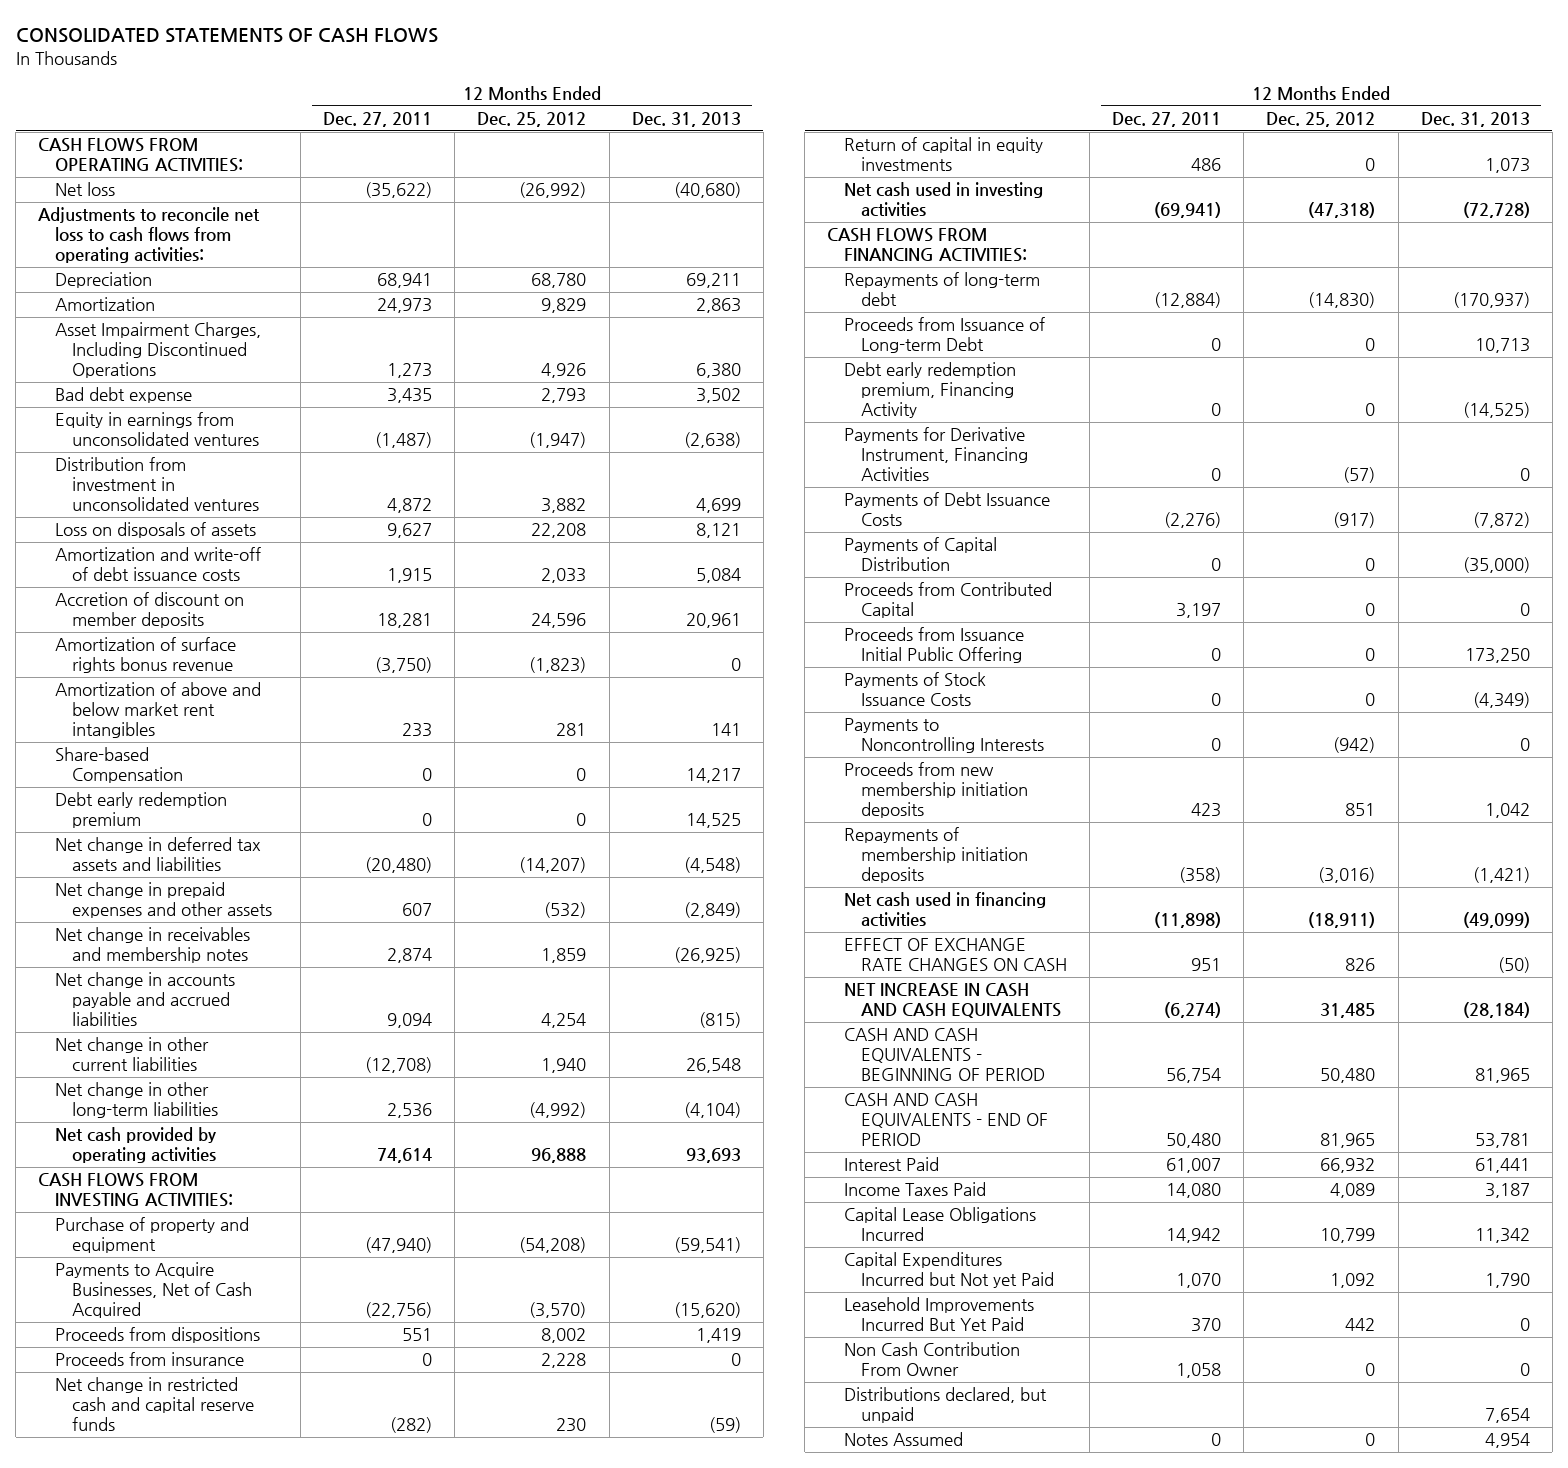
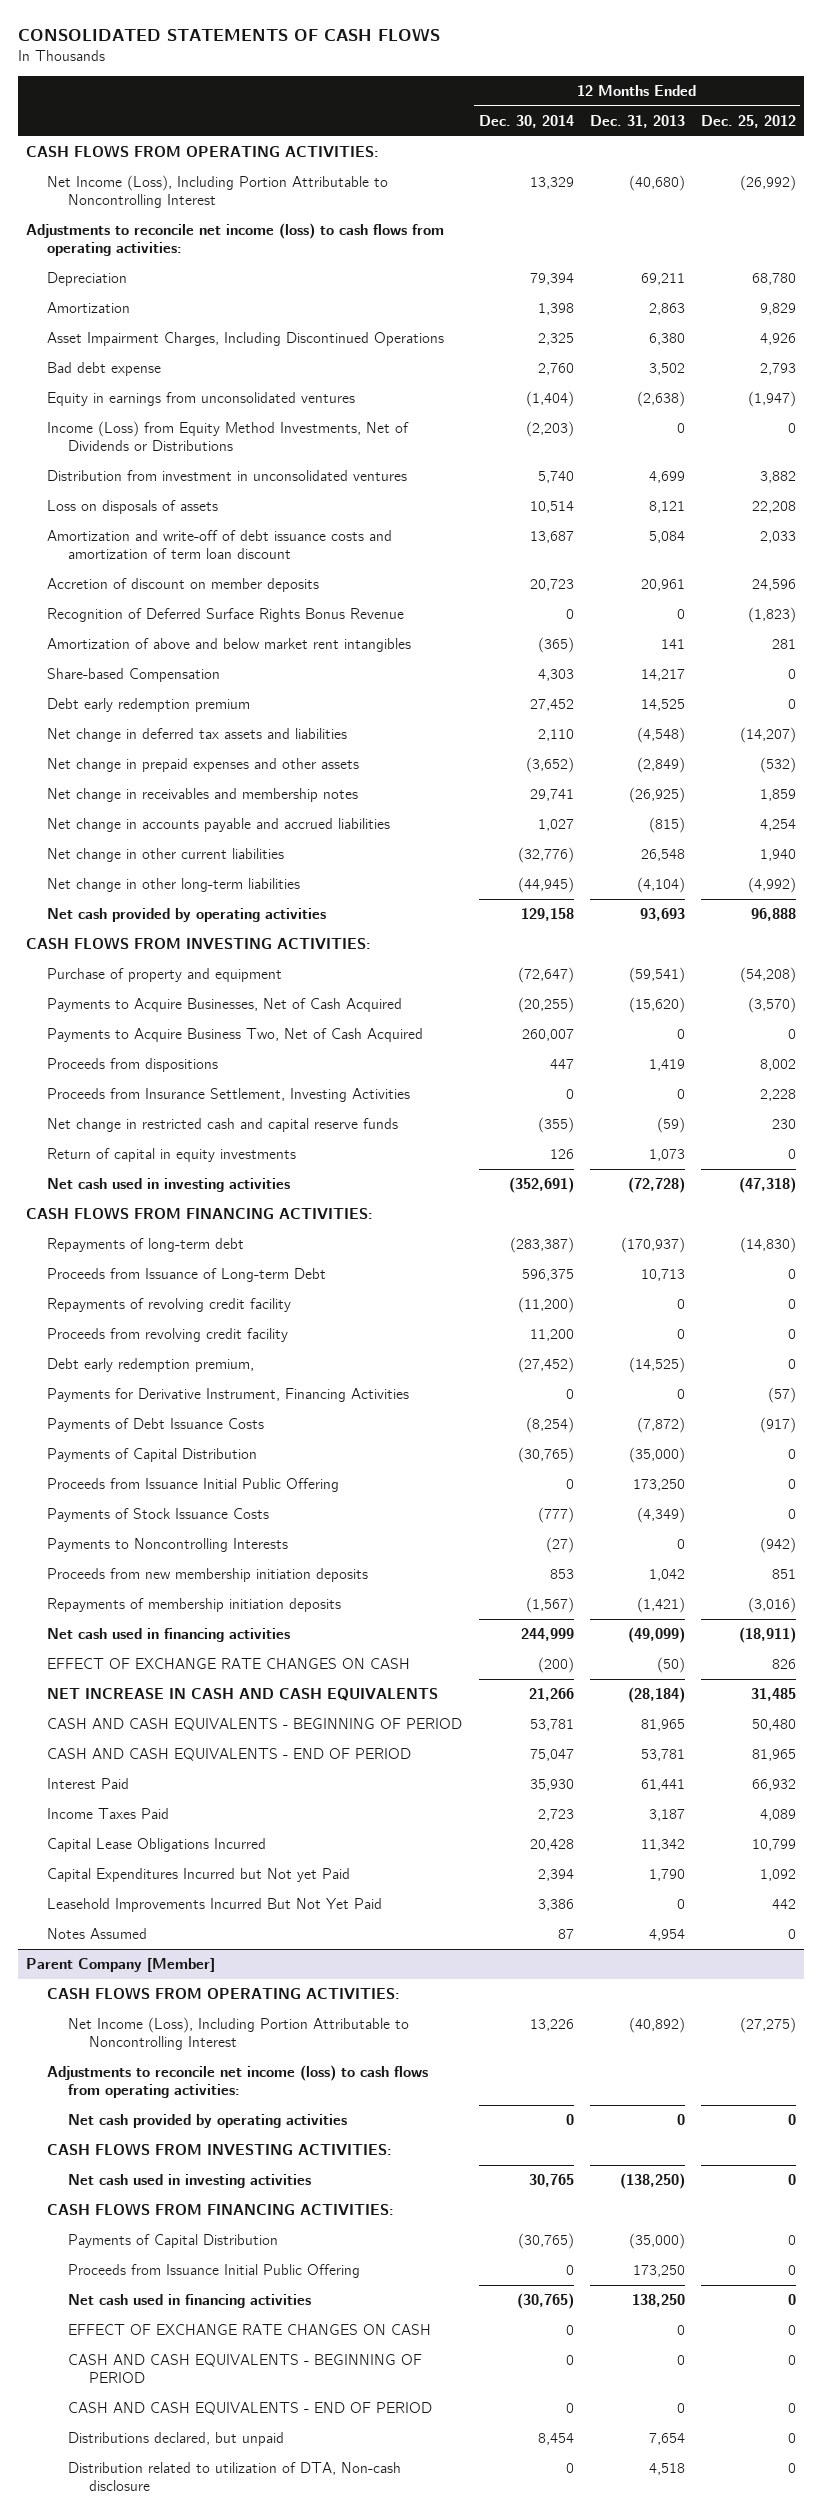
[323,112,433,128] Dec. 27, 2011 -> none
none -> [478,114,574,128] Dec. 30, 2014
[55,182,116,197] Net loss -> [47,174,389,209] Net Income (Loss), Including Portion Attributable to Noncontrolling Interest
[38,207,261,264] Adjustments to reconcile net loss to cash flows from operating activities: -> [26,222,445,257] Adjustments to reconcile net income (loss) to cash flows from operating activities:
none -> [47,420,410,452] Income (Loss) from Equity Method Investments, Net of Dividends or Distributions
[55,547,262,582] Amortization and write-off of debt issuance costs -> [47,529,393,560] Amortization and write-off of debt issuance costs and amortization of term loan discount
[55,637,237,674] Amortization of surface rights bonus revenue -> [47,607,405,622] Recognition of Deferred Surface Rights Bonus Revenue
none -> [47,1027,424,1042] Payments to Acquire Business Two, Net of Cash Acquired
[55,1352,245,1367] Proceeds from insurance -> [47,1087,411,1102] Proceeds from Insurance Settlement, Investing Activities
none -> [47,1297,292,1312] Repayments of revolving credit facility
none -> [47,1327,289,1342] Proceeds from revolving credit facility
[844,362,1017,419] Debt early redemption premium, Financing Activity -> [47,1357,255,1372] Debt early redemption premium,
[844,582,1053,619] Proceeds from Contributed Capital -> none
[844,1342,1021,1377] Non Cash Contribution From Owner -> none
[844,1387,1048,1424] Distributions declared, but unpaid -> none
[844,1297,1035,1332] Leasehold Improvements Incurred But Yet Paid -> [47,1897,383,1912] Leasehold Improvements Incurred But Not Yet Paid
none -> [26,1957,216,1972] Parent Company [Member]
none -> [47,1986,401,1999] CASH FLOWS FROM OPERATING ACTIVITIES:
none -> [68,2016,410,2051] Net Income (Loss), Including Portion Attributable to Noncontrolling Interest
none -> [47,2064,429,2099] Adjustments to reconcile net income (loss) to cash flows from operating activities:
none -> [68,2113,348,2128] Net cash provided by operating activities
none -> [47,2142,393,2155] CASH FLOWS FROM INVESTING ACTIVITIES:
none -> [68,2173,312,2188] Net cash used in investing activities
none -> [47,2202,395,2215] CASH FLOWS FROM FINANCING ACTIVITIES:
none -> [68,2233,279,2248] Payments of Capital Distribution
none -> [68,2263,361,2278] Proceeds from Issuance Initial Public Offering
none -> [68,2293,312,2308] Net cash used in financing activities
none -> [68,2323,432,2335] EFFECT OF EXCHANGE RATE CHANGES ON CASH
none -> [68,2353,423,2384] CASH AND CASH EQUIVALENTS - BEGINNING OF PERIOD
none -> [68,2401,433,2415] CASH AND CASH EQUIVALENTS - END OF PERIOD
none -> [68,2431,285,2446] Distributions declared, but unpaid
none -> [68,2461,402,2492] Distribution related to utilization of DTA, Non-cash disclosure

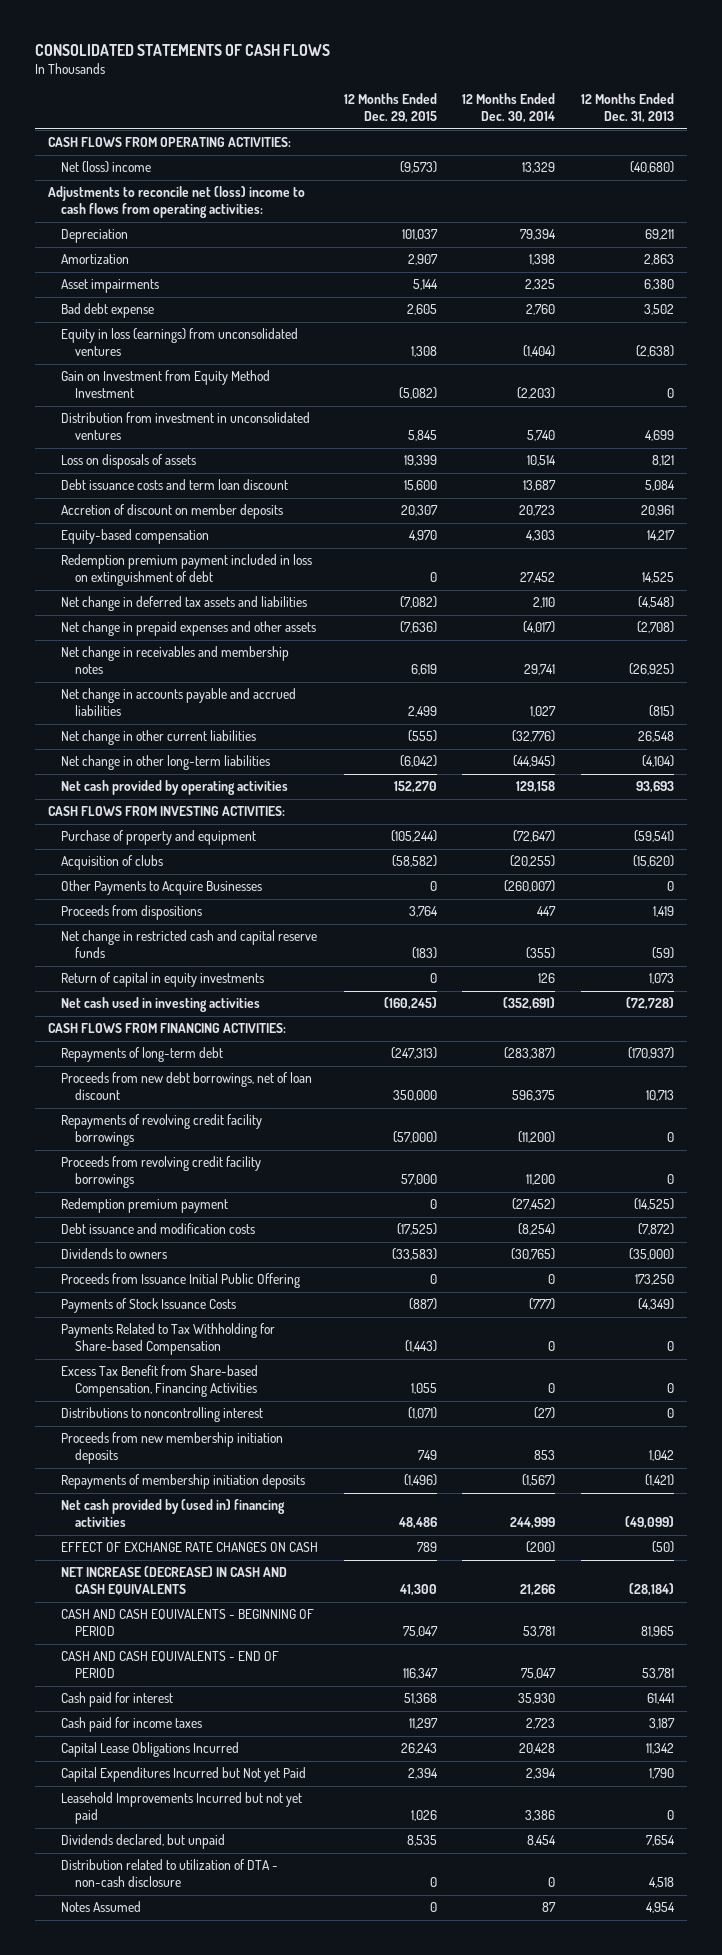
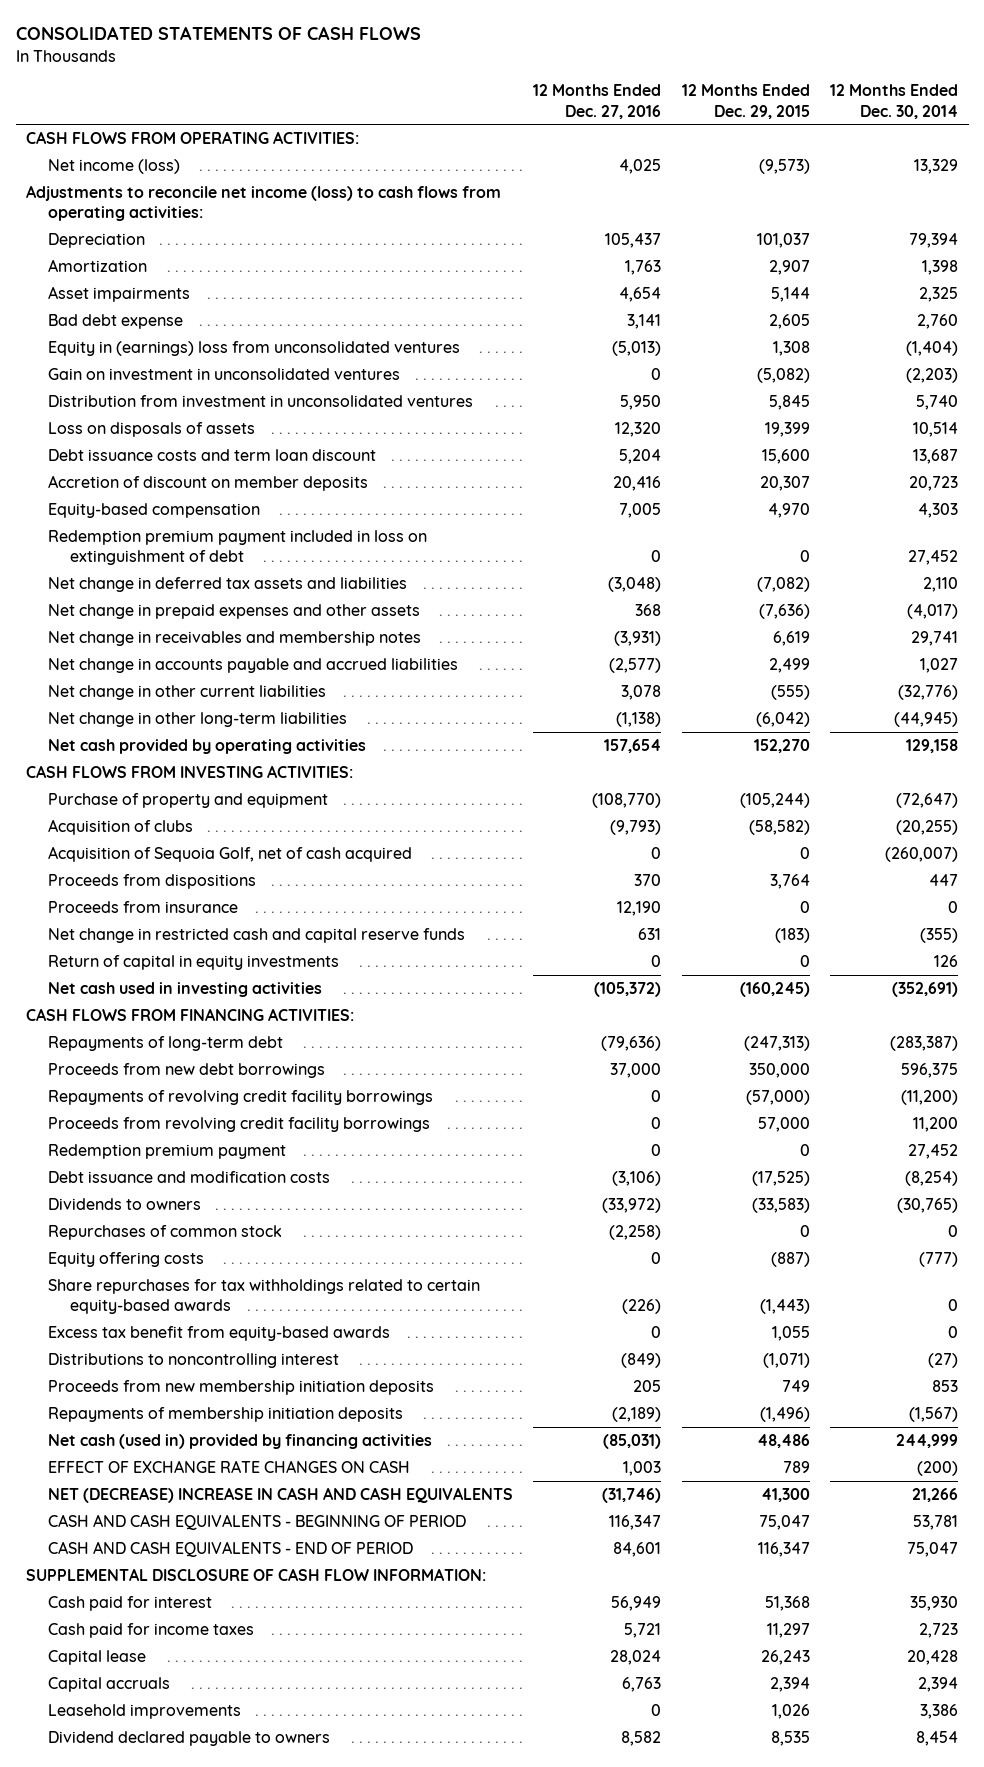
[580,93,674,124] 12 Months Ended Dec. 31, 2013 -> none
none -> [533,84,662,119] 12 Months Ended Dec. 27, 2016
[61,161,152,174] Net (loss) income -> [47,158,180,174] Net income (loss)
[47,186,305,219] Adjustments to reconcile net (loss) income to cash flows from operating activities: -> [25,184,501,222] Adjustments to reconcile net income (loss) to cash flows from operating activities:
[61,328,299,357] Equity in loss (earnings) from unconsolidated ventures -> [47,340,460,356] Equity in (earnings) loss from unconsolidated ventures
[61,370,271,399] Gain on Investment from Equity Method Investment -> [47,367,400,380] Gain on investment in unconsolidated ventures
[61,880,263,896] Other Payments to Acquire Businesses -> [47,845,412,862] Acquisition of Sequoia Golf, net of cash acquired
none -> [47,900,238,913] Proceeds from insurance
[61,1072,313,1101] Proceeds from new debt borrowings, net of loan discount -> [47,1062,325,1078] Proceeds from new debt borrowings
[512,1198,556,1211] (27,452) -> [908,1143,959,1159] 27,452
[61,1273,301,1289] Proceeds from Issuance Initial Public Offering -> none
none -> [47,1224,282,1240] Repurchases of common stock
[61,1298,237,1314] Payments of Stock Issuance Costs -> [47,1251,204,1267] Equity offering costs
[61,1323,276,1356] Payments Related to Tax Withholding for Share-based Compensation -> [47,1278,480,1315] Share repurchases for tax withholdings related to certain equity-based awards
[61,1365,259,1398] Excess Tax Benefit from Share-based Compensation, Financing Activities -> [47,1325,390,1341] Excess tax benefit from equity-based awards
[61,1499,286,1528] Net cash provided by (used in) financing activities -> [47,1433,432,1449] Net cash (used in) provided by financing activities
[61,1566,288,1596] NET INCREASE (DECREASE) IN CASH AND CASH EQUIVALENTS -> [47,1486,513,1503] NET (DECREASE) INCREASE IN CASH AND CASH EQUIVALENTS
none -> [25,1567,486,1581] SUPPLEMENTAL DISCLOSURE OF CASH FLOW INFORMATION:
[61,1859,279,1888] Distribution related to utilization of DTA - non-cash disclosure -> none
[61,1901,142,1913] Notes Assumed -> none
[61,1742,240,1758] Capital Lease Obligations Incurred -> [47,1649,146,1665] Capital lease
[61,1767,307,1783] Capital Expenditures Incurred but Not yet Paid -> [47,1676,170,1692] Capital accruals
[61,1792,303,1825] Leasehold Improvements Incurred but not yet paid -> [47,1703,241,1719] Leasehold improvements
[61,1834,226,1850] Dividends declared, but unpaid -> [47,1730,330,1746] Dividend declared payable to owners

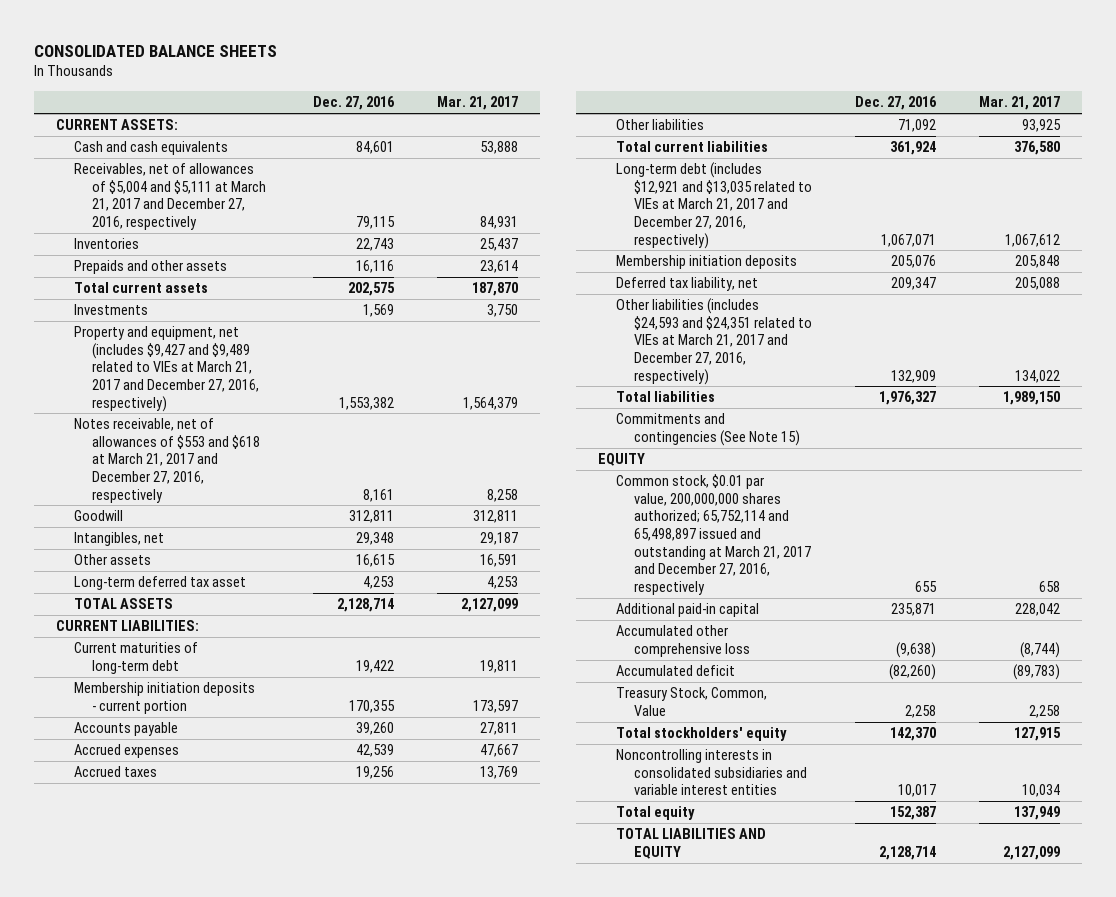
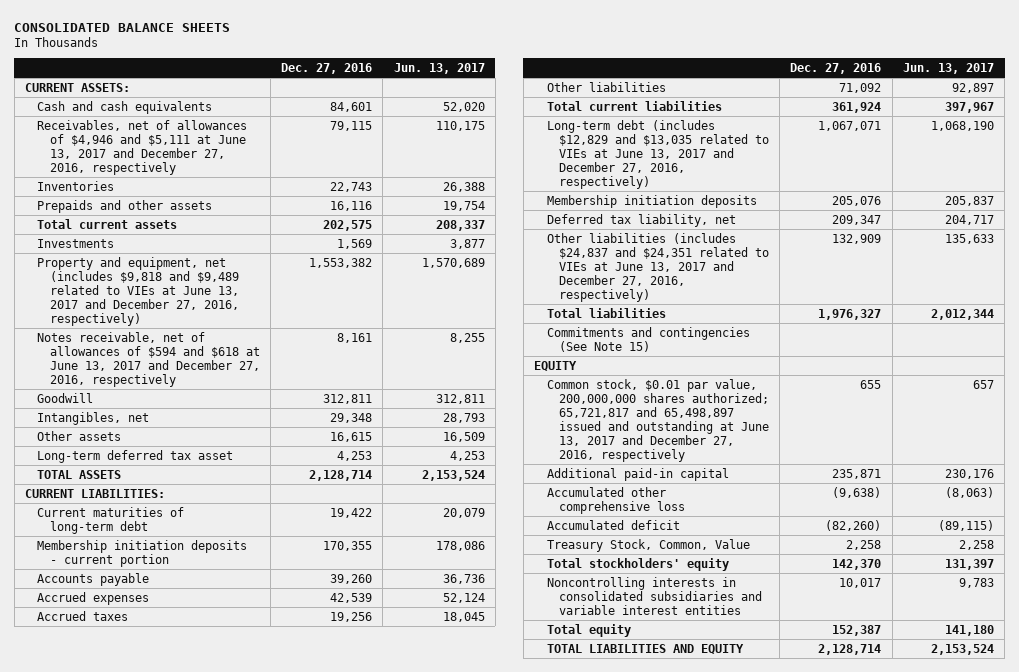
[436,96,518,111] Mar. 21, 2017 -> none
none -> [393,62,485,74] Jun. 13, 2017
[73,163,266,230] Receivables, net of allowances of $5,004 and $5,111 at March 21, 2017 and December 27, 2016, respectively -> [37,119,248,175] Receivables, net of allowances of $4,946 and $5,111 at June 13, 2017 and December 27, 2016, respectively
[73,326,259,412] Property and equipment, net (includes $9,427 and $9,489 related to VIEs at March 21, 2017 and December 27, 2016, respectively) -> [37,256,239,326] Property and equipment, net (includes $9,818 and $9,489 related to VIEs at June 13, 2017 and December 27, 2016, respectively)
[73,418,260,503] Notes receivable, net of allowances of $553 and $618 at March 21, 2017 and December 27, 2016, respectively -> [37,331,260,387] Notes receivable, net of allowances of $594 and $618 at June 13, 2017 and December 27, 2016, respectively
[615,162,812,249] Long-term debt (includes $12,921 and $13,035 related to VIEs at March 21, 2017 and December 27, 2016, respectively) -> [546,119,770,189] Long-term debt (includes $12,829 and $13,035 related to VIEs at June 13, 2017 and December 27, 2016, respectively)
[615,298,812,385] Other liabilities (includes $24,593 and $24,351 related to VIEs at March 21, 2017 and December 27, 2016, respectively) -> [546,232,770,302] Other liabilities (includes $24,837 and $24,351 related to VIEs at June 13, 2017 and December 27, 2016, respectively)
[615,474,811,595] Common stock, $0.01 par value, 200,000,000 shares authorized; 65,752,114 and 65,498,897 issued and outstanding at March 21, 2017 and December 27, 2016, respectively -> [546,378,770,462] Common stock, $0.01 par value, 200,000,000 shares authorized; 65,721,817 and 65,498,897 issued and outstanding at June 13, 2017 and December 27, 2016, respectively

